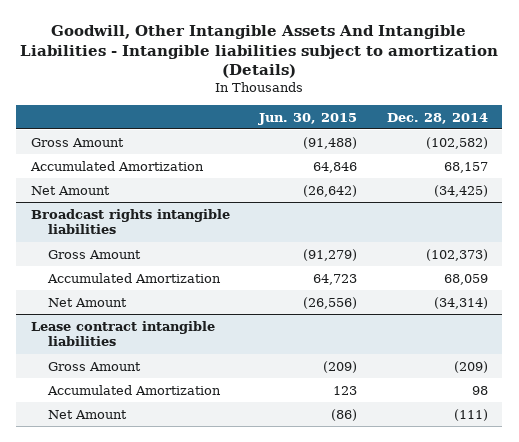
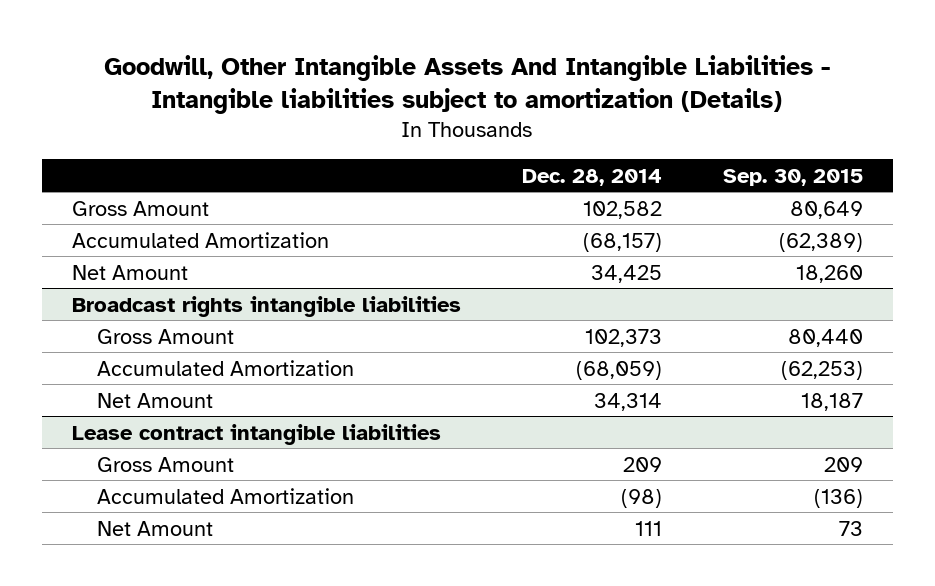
[258,112,358,125] Jun. 30, 2015 -> none
none -> [722,168,863,186] Sep. 30, 2015
[425,136,488,149] (102,582) -> [582,200,662,219] 102,582
[443,161,488,173] 68,157 -> [582,232,662,252] (68,157)
[433,184,488,197] (34,425) -> [590,264,662,283] 34,425
[425,248,488,261] (102,373) -> [584,328,662,347] 102,373
[443,273,488,285] 68,059 -> [575,360,662,380] (68,059)
[433,296,488,309] (34,314) -> [593,392,662,411] 34,314
[453,360,488,373] (209) -> [622,456,662,472] 209
[471,385,488,395] 98 -> [620,488,662,508] (98)
[453,408,488,421] (111) -> [634,520,662,536] 111

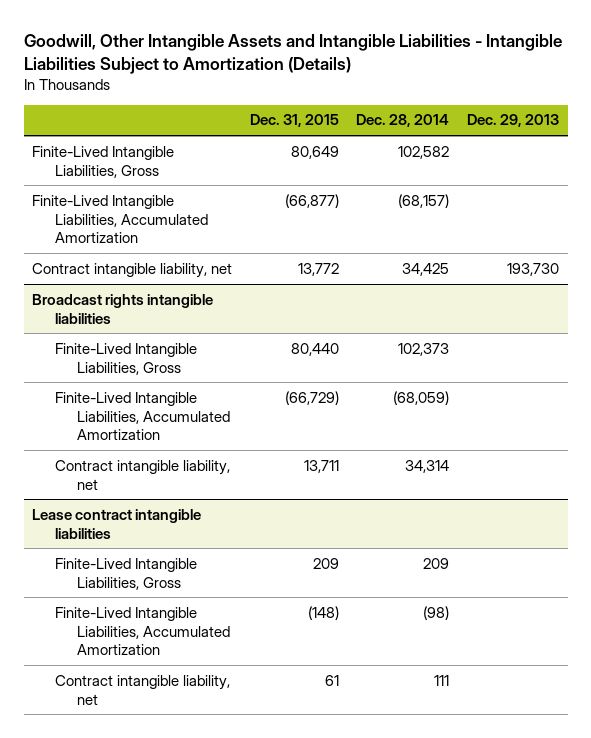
[104,54,831,115] Goodwill, Other Intangible Assets And Intangible Liabilities - Intangible liabilities subject to amortization (Details) -> [23,33,562,74] Goodwill, Other Intangible Assets and Intangible Liabilities - Intangible Liabilities Subject to Amortization (Details)
[722,168,863,186] Sep. 30, 2015 -> none
none -> [249,114,339,128] Dec. 31, 2015
none -> [466,114,559,128] Dec. 29, 2013
[71,200,209,216] Gross Amount -> [32,145,175,178] Finite-Lived Intangible Liabilities, Gross
[71,231,329,248] Accumulated Amortization -> [32,194,208,244] Finite-Lived Intangible Liabilities, Accumulated Amortization
[71,264,188,280] Net Amount -> [32,262,233,278] Contract intangible liability, net
[96,328,234,344] Gross Amount -> [54,342,197,375] Finite-Lived Intangible Liabilities, Gross
[96,359,354,376] Accumulated Amortization -> [54,391,231,441] Finite-Lived Intangible Liabilities, Accumulated Amortization
[96,392,213,408] Net Amount -> [54,459,230,490] Contract intangible liability, net
[96,456,234,472] Gross Amount -> [54,557,197,590] Finite-Lived Intangible Liabilities, Gross
[96,487,354,504] Accumulated Amortization -> [54,606,231,656] Finite-Lived Intangible Liabilities, Accumulated Amortization
[96,520,213,536] Net Amount -> [54,674,230,705] Contract intangible liability, net

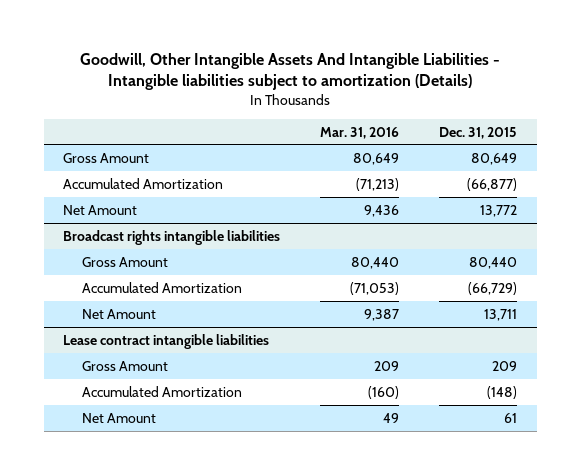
[23,33,562,74] Goodwill, Other Intangible Assets and Intangible Liabilities - Intangible Liabilities Subject to Amortization (Details) -> [80,52,501,91] Goodwill, Other Intangible Assets And Intangible Liabilities - Intangible liabilities subject to amortization (Details)
[356,114,450,128] Dec. 28, 2014 -> none
[466,114,559,128] Dec. 29, 2013 -> none
none -> [320,126,400,139] Mar. 31, 2016
[32,145,175,178] Finite-Lived Intangible Liabilities, Gross -> [63,152,150,163] Gross Amount
[32,194,208,244] Finite-Lived Intangible Liabilities, Accumulated Amortization -> [63,177,224,189] Accumulated Amortization
[32,262,233,278] Contract intangible liability, net -> [63,204,138,215] Net Amount
[54,342,197,375] Finite-Lived Intangible Liabilities, Gross -> [82,256,169,267] Gross Amount
[54,391,231,441] Finite-Lived Intangible Liabilities, Accumulated Amortization -> [82,281,243,293] Accumulated Amortization
[54,459,230,490] Contract intangible liability, net -> [82,308,157,319] Net Amount
[54,557,197,590] Finite-Lived Intangible Liabilities, Gross -> [82,360,169,371] Gross Amount
[54,606,231,656] Finite-Lived Intangible Liabilities, Accumulated Amortization -> [82,385,243,397] Accumulated Amortization
[54,674,230,705] Contract intangible liability, net -> [82,412,157,423] Net Amount

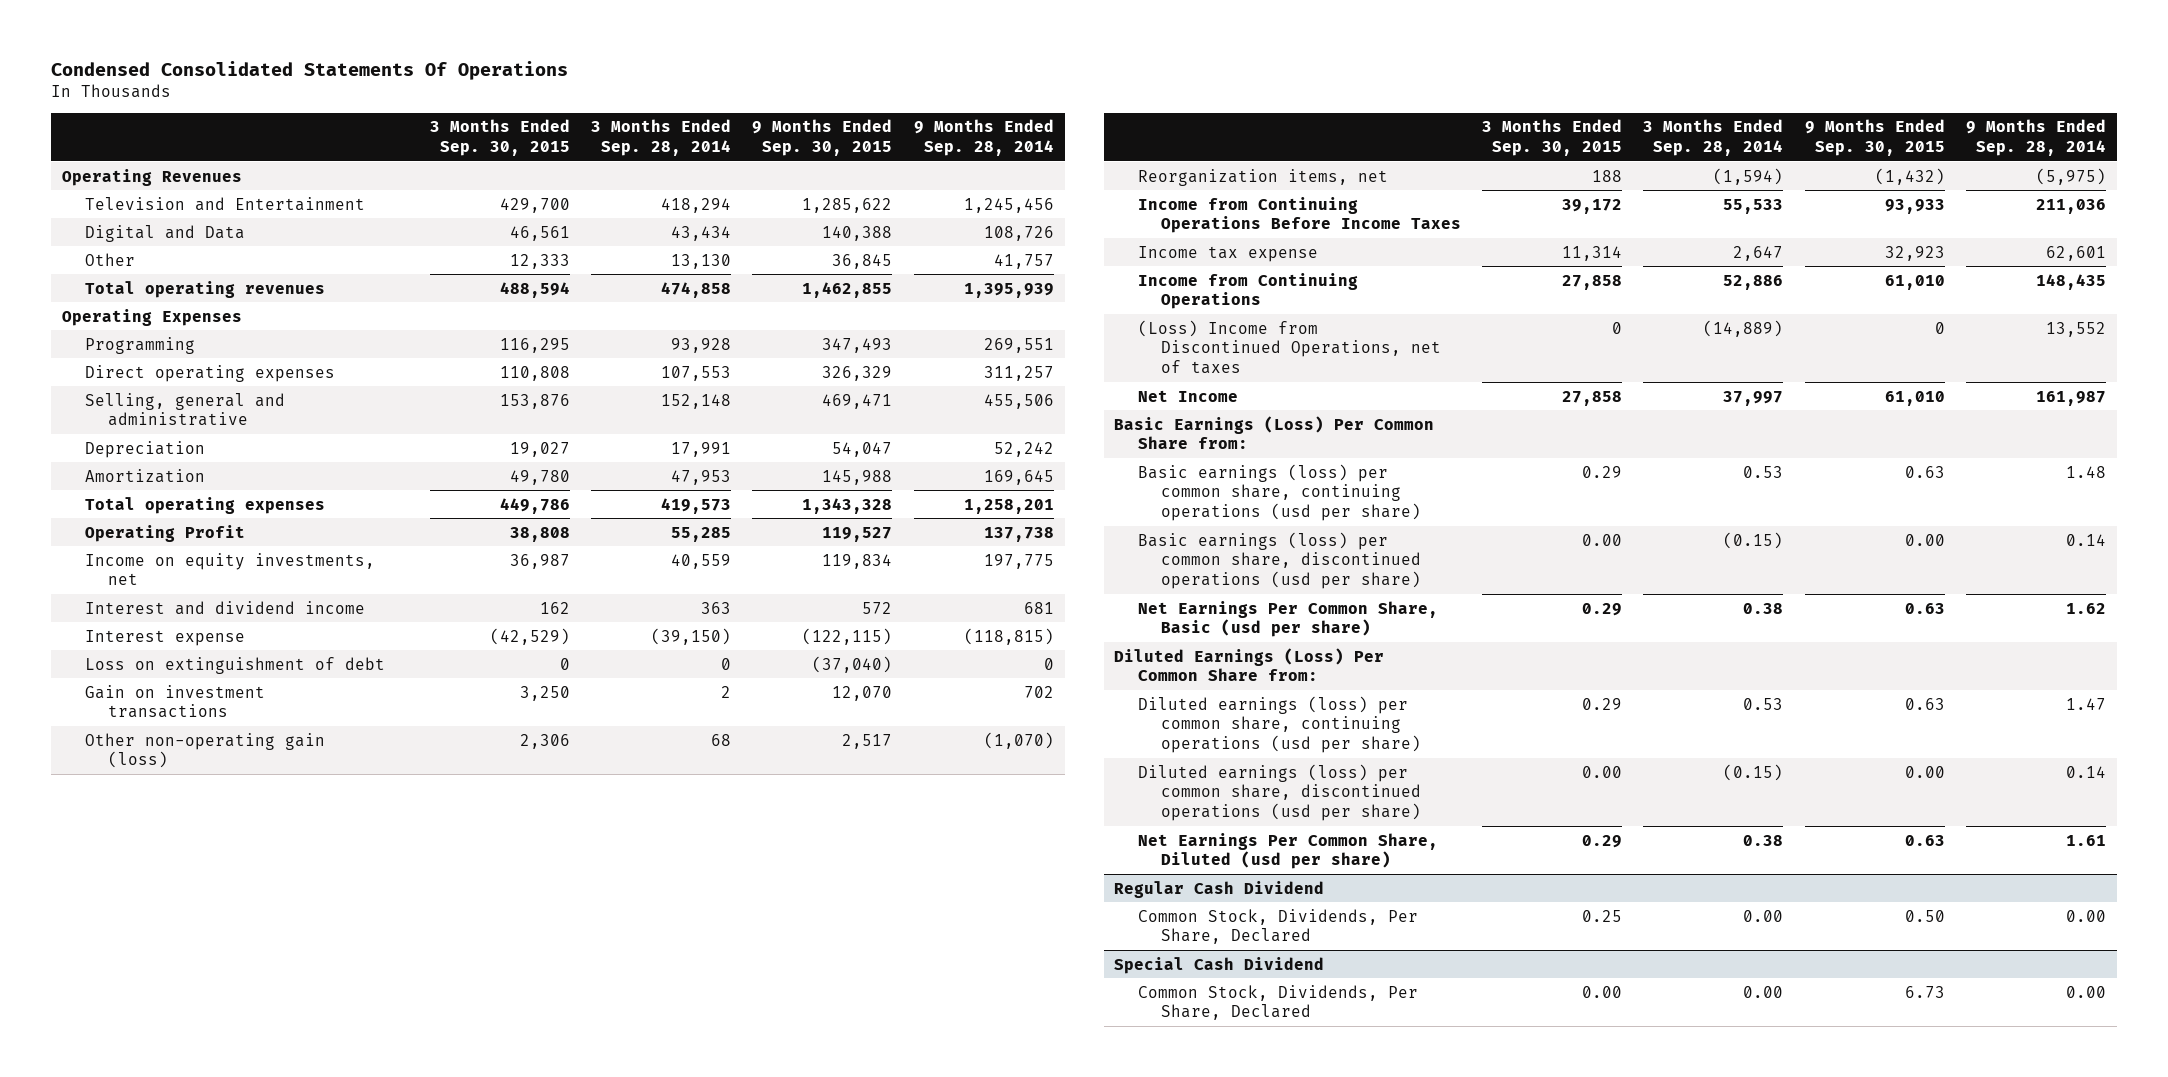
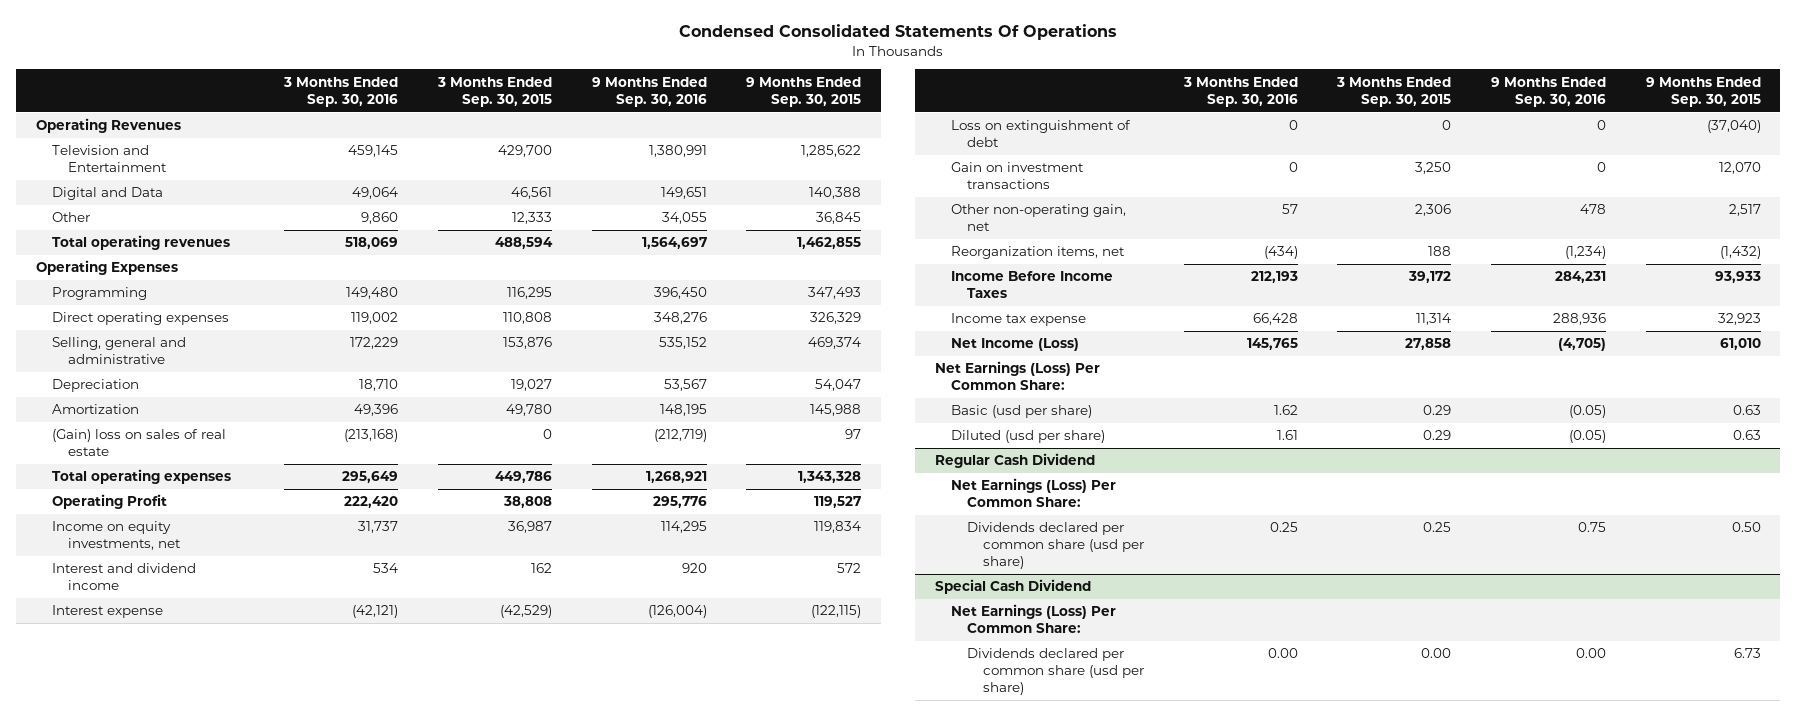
[591,119,732,156] 3 Months Ended Sep. 28, 2014 -> none
[913,119,1054,156] 9 Months Ended Sep. 28, 2014 -> none
none -> [283,76,399,107] 3 Months Ended Sep. 30, 2016
none -> [591,76,707,107] 9 Months Ended Sep. 30, 2016
[822,393,893,409] 469,471 -> [808,337,862,350] 469,374
none -> [51,429,226,457] (Gain) loss on sales of real estate
[85,732,326,769] Other non-operating gain (loss) -> [951,204,1127,232] Other non-operating gain, net
[1137,196,1461,234] Income from Continuing Operations Before Income Taxes -> [951,271,1114,299] Income Before Income Taxes
[1137,272,1358,310] Income from Continuing Operations -> none
[1137,319,1441,375] (Loss) Income from Discontinued Operations, net of taxes -> none
[1137,463,1421,522] Basic earnings (loss) per common share, continuing operations (usd per share) -> none
[1137,531,1421,590] Basic earnings (loss) per common share, discontinued operations (usd per share) -> none
[1114,647,1385,682] Diluted Earnings (Loss) Per Common Share from: -> none
[1137,695,1421,754] Diluted earnings (loss) per common share, continuing operations (usd per share) -> none
[1137,763,1421,822] Diluted earnings (loss) per common share, discontinued operations (usd per share) -> none
[1137,389,1238,402] Net Income -> [951,338,1080,352] Net Income (Loss)
[1114,415,1435,450] Basic Earnings (Loss) Per Common Share from: -> [935,361,1101,391] Net Earnings (Loss) Per Common Share:
[1137,600,1438,638] Net Earnings Per Common Share, Basic (usd per share) -> [951,405,1093,419] Basic (usd per share)
[1137,832,1438,870] Net Earnings Per Common Share, Diluted (usd per share) -> [951,430,1106,444] Diluted (usd per share)
none -> [951,478,1117,508] Net Earnings (Loss) Per Common Share:
[1137,908,1418,945] Common Stock, Dividends, Per Share, Declared -> [967,522,1145,570] Dividends declared per common share (usd per share)
none -> [951,604,1117,634] Net Earnings (Loss) Per Common Share:
[1137,984,1418,1021] Common Stock, Dividends, Per Share, Declared -> [967,648,1145,696] Dividends declared per common share (usd per share)

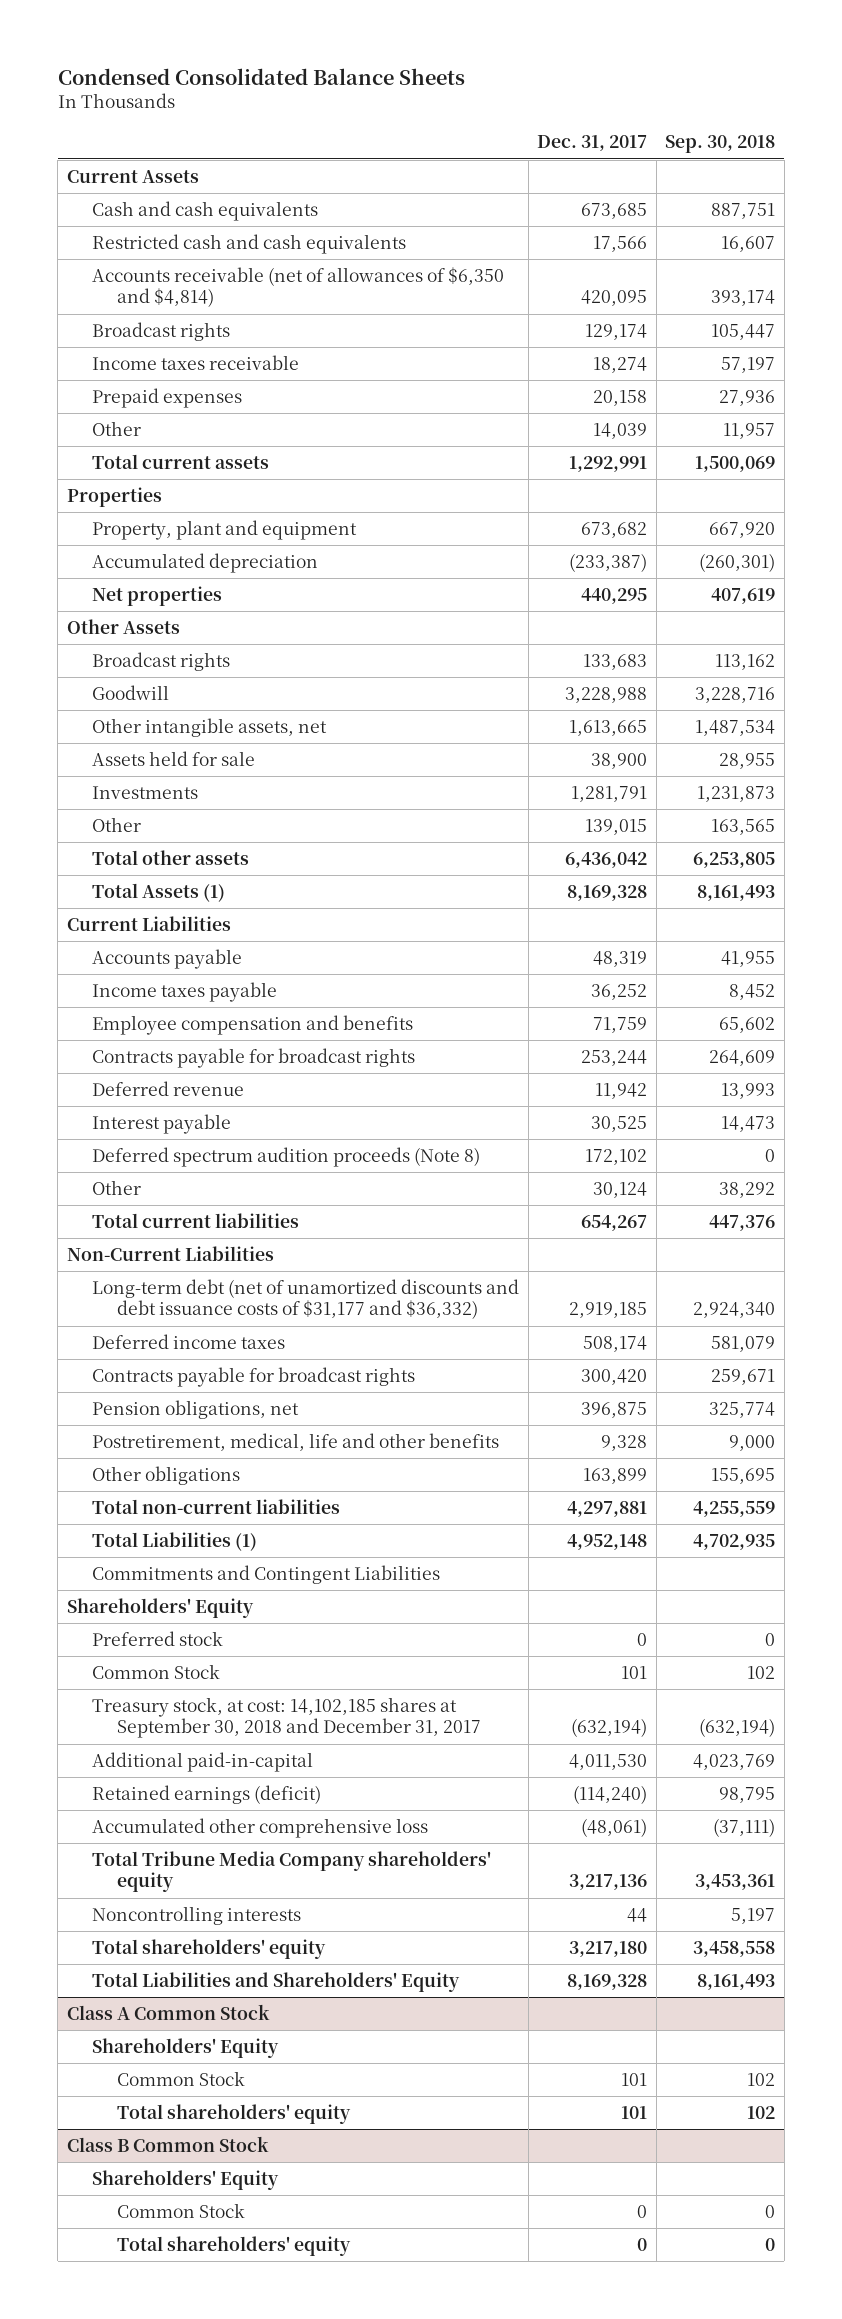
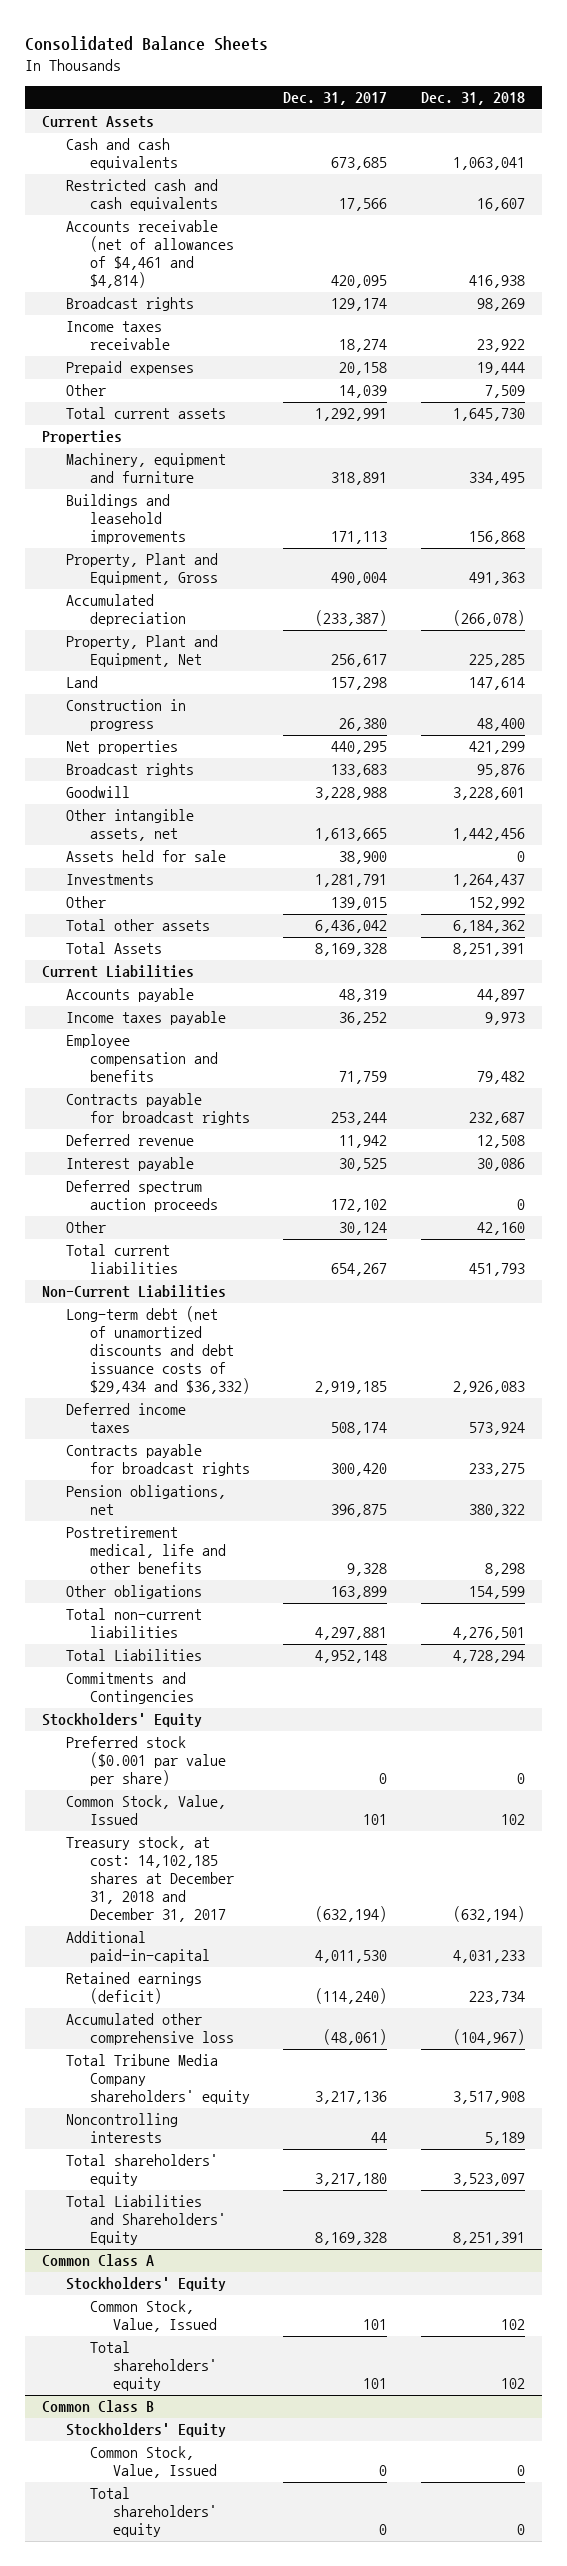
[57,67,465,85] Condensed Consolidated Balance Sheets -> [25,36,269,52] Consolidated Balance Sheets
[665,135,776,154] Sep. 30, 2018 -> none
none -> [420,92,525,106] Dec. 31, 2018
[91,267,504,308] Accounts receivable (net of allowances of $6,350 and $4,814) -> [65,220,234,289] Accounts receivable (net of allowances of $4,461 and $4,814)
none -> [65,453,226,484] Machinery, equipment and furniture
none -> [65,494,186,545] Buildings and leasehold improvements
[91,520,357,541] Property, plant and equipment -> [65,553,218,586] Property, Plant and Equipment, Gross
[581,522,648,539] 673,682 -> [331,572,388,586] 490,004
none -> [65,635,218,668] Property, Plant and Equipment, Net
none -> [65,676,98,689] Land
none -> [65,699,186,732] Construction in progress
[66,619,180,635] Other Assets -> none
[91,883,225,903] Total Assets (1) -> [65,942,162,955] Total Assets
[91,1147,480,1168] Deferred spectrum audition proceeds (Note 8) -> [65,1180,218,1213] Deferred spectrum auction proceeds
[91,1279,519,1320] Long-term debt (net of unamortized discounts and debt issuance costs of $31,177 and $36,332) -> [65,1306,250,1395] Long-term debt (net of unamortized discounts and debt issuance costs of $29,434 and $36,332)
[91,1433,499,1452] Postretirement, medical, life and other benefits -> [65,1526,226,1575] Postretirement medical, life and other benefits
[66,1598,254,1619] Shareholders' Equity -> none
[91,1532,257,1552] Total Liabilities (1) -> [65,1649,202,1662] Total Liabilities
[91,1565,440,1585] Commitments and Contingent Liabilities -> [65,1672,194,1705] Commitments and Contingencies
none -> [42,1713,203,1728] Stockholders' Equity
[91,1631,223,1647] Preferred stock -> [65,1736,226,1787] Preferred stock ($0.001 par value per share)
[91,1664,220,1680] Common Stock -> [65,1795,226,1826] Common Stock, Value, Issued
[91,1697,482,1739] Treasury stock, at cost: 14,102,185 shares at September 30, 2018 and December 31, 2017 -> [65,1836,234,1923] Treasury stock, at cost: 14,102,185 shares at December 31, 2018 and December 31, 2017
[91,2038,279,2059] Shareholders' Equity -> none
[66,2004,270,2021] Class A Common Stock -> [42,2254,155,2267] Common Class A
none -> [65,2277,226,2292] Stockholders' Equity
[117,2071,246,2087] Common Stock -> [89,2300,218,2333] Common Stock, Value, Issued
[91,2170,279,2191] Shareholders' Equity -> none
[66,2136,269,2153] Class B Common Stock -> [42,2400,155,2413] Common Class B
none -> [65,2423,226,2438] Stockholders' Equity
[117,2203,246,2219] Common Stock -> [89,2446,218,2479] Common Stock, Value, Issued

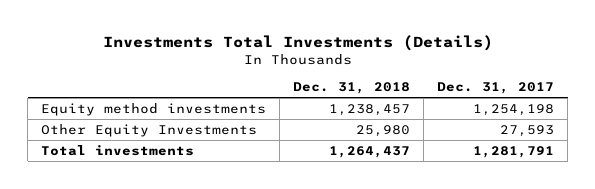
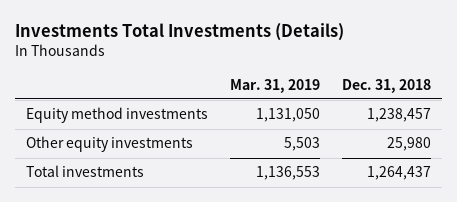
[437,82,555,95] Dec. 31, 2017 -> none
none -> [230,78,321,93] Mar. 31, 2019
[41,123,258,137] Other Equity Investments -> [25,136,193,153] Other equity investments

